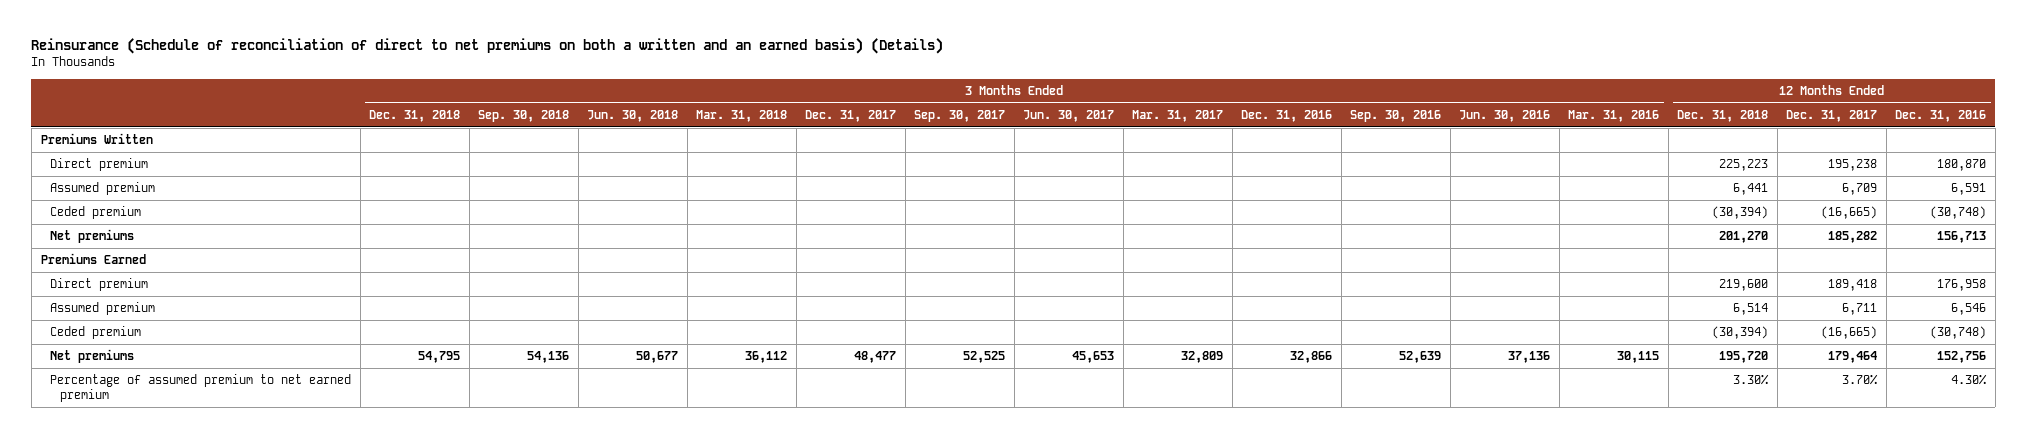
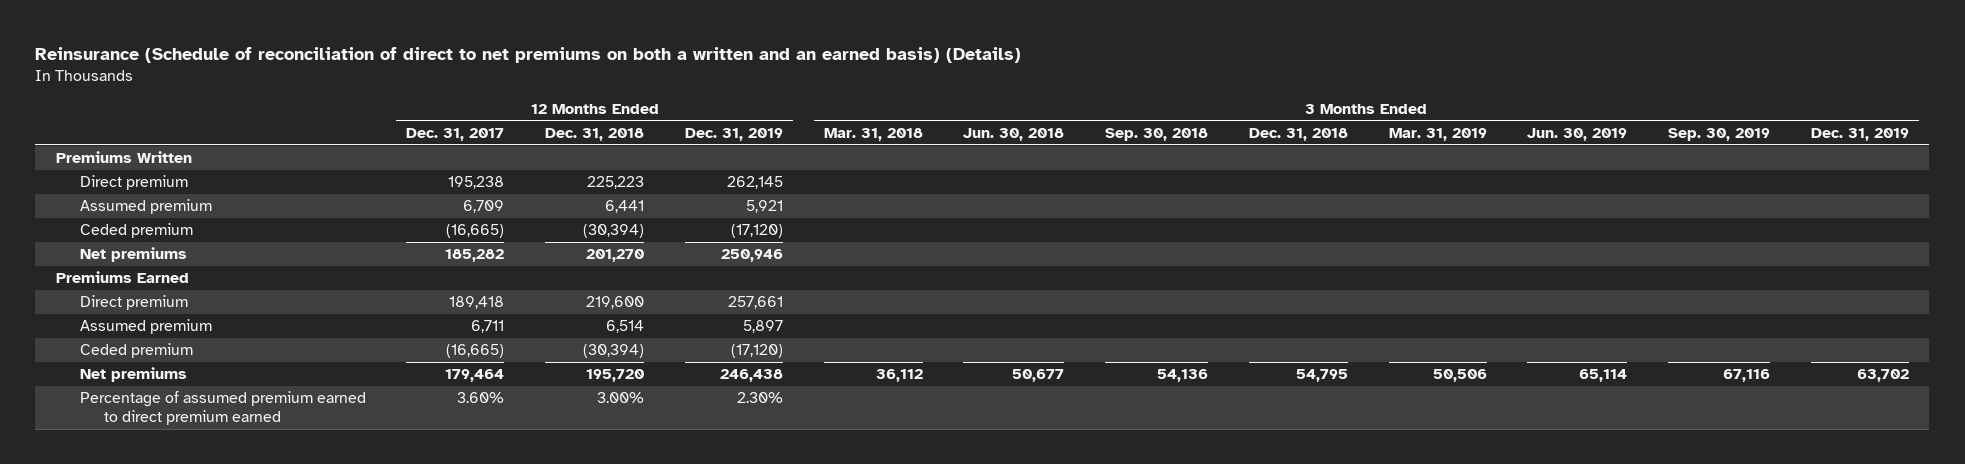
[805,109,897,122] Dec. 31, 2017 -> none
[914,109,1006,122] Sep. 30, 2017 -> none
[1023,109,1115,122] Jun. 30, 2017 -> none
[1132,109,1224,122] Mar. 31, 2017 -> none
[1241,109,1333,122] Dec. 31, 2016 -> none
[1350,109,1442,122] Sep. 30, 2016 -> none
[1459,109,1551,122] Jun. 30, 2016 -> none
[1568,109,1660,122] Mar. 31, 2016 -> none
[1895,109,1987,122] Dec. 31, 2016 -> none
none -> [684,128,783,142] Dec. 31, 2019
none -> [1388,128,1487,142] Mar. 31, 2019
none -> [1527,128,1628,142] Jun. 30, 2019
none -> [1668,128,1771,142] Sep. 30, 2019
none -> [1810,128,1909,142] Dec. 31, 2019
[50,374,352,402] Percentage of assumed premium to net earned premium -> [79,391,366,426] Percentage of assumed premium earned to direct premium earned
[1733,374,1770,386] 3.30% -> [597,392,645,404] 3.00%
[1842,374,1879,386] 3.70% -> [457,392,505,404] 3.60%

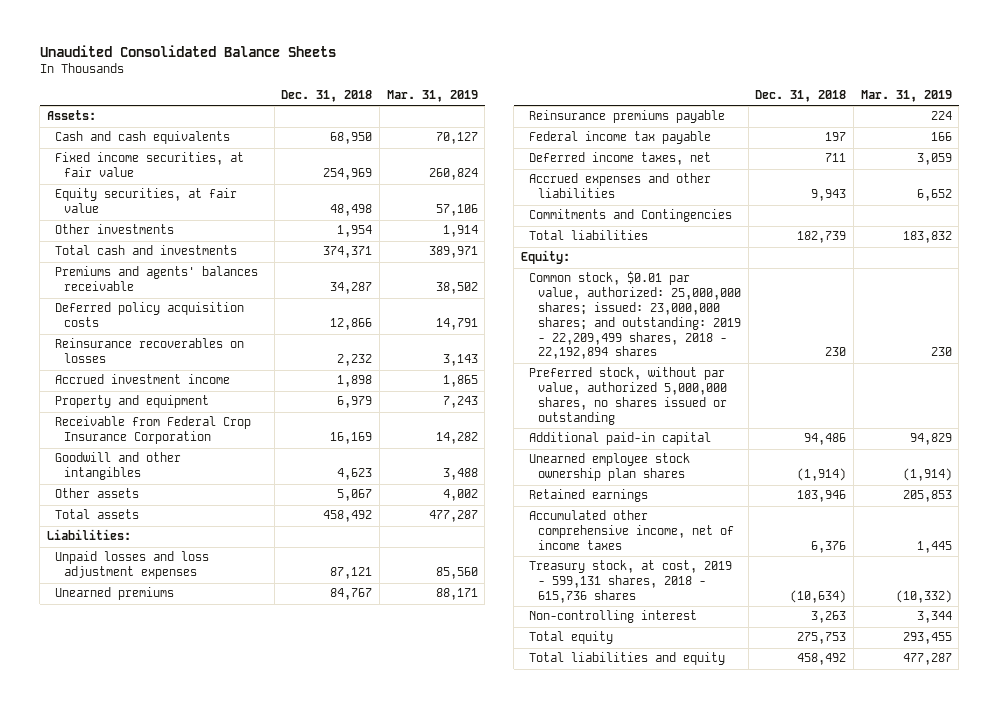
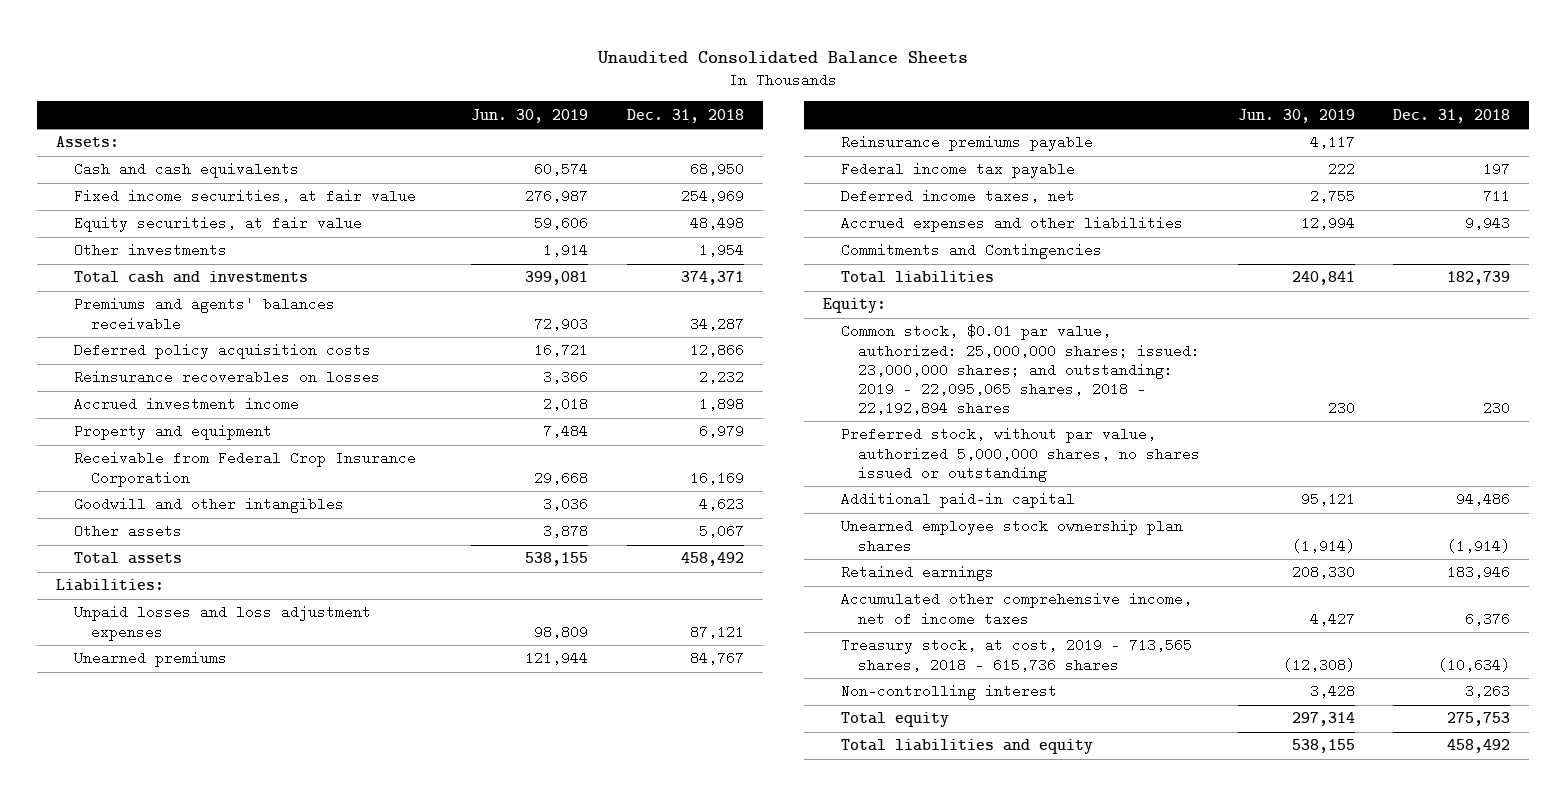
[386,90,478,103] Mar. 31, 2019 -> none
none -> [471,108,589,123] Jun. 30, 2019
[529,271,742,360] Common stock, $0.01 par value, authorized: 25,000,000 shares; issued: 23,000,000 shares; and outstanding: 2019 - 22,209,499 shares, 2018 - 22,192,894 shares -> [840,324,1201,416] Common stock, $0.01 par value, authorized: 25,000,000 shares; issued: 23,000,000 shares; and outstanding: 2019 - 22,095,065 shares, 2018 - 22,192,894 shares
[529,560,733,604] Treasury stock, at cost, 2019 - 599,131 shares, 2018 - 615,736 shares -> [840,638,1192,672] Treasury stock, at cost, 2019 - 713,565 shares, 2018 - 615,736 shares

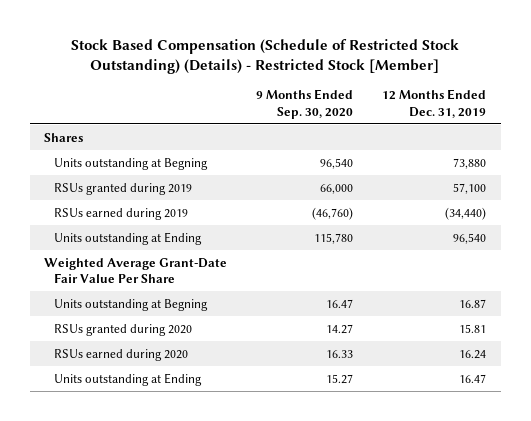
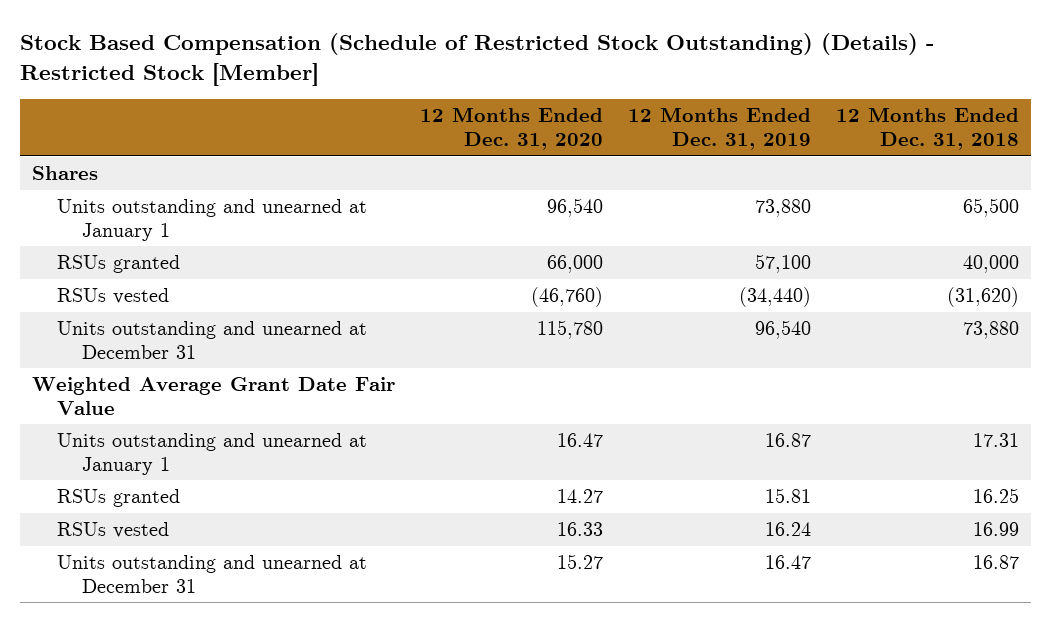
[256,89,354,119] 9 Months Ended Sep. 30, 2020 -> none
none -> [420,107,604,151] 12 Months Ended Dec. 31, 2020
none -> [835,107,1019,151] 12 Months Ended Dec. 31, 2018
[53,157,208,170] Units outstanding at Begning -> [57,199,368,241] Units outstanding and unearned at January 1
[53,182,192,195] RSUs granted during 2019 -> [57,255,181,274] RSUs granted
[53,207,188,220] RSUs earned during 2019 -> [57,288,170,305] RSUs vested
[53,231,202,245] Units outstanding at Ending -> [57,321,368,359] Units outstanding and unearned at December 31
[44,257,228,284] Weighted Average Grant-Date Fair Value Per Share -> [32,377,396,415] Weighted Average Grant Date Fair Value
[53,298,208,311] Units outstanding at Begning -> [57,433,368,475] Units outstanding and unearned at January 1
[53,323,192,336] RSUs granted during 2020 -> [57,489,181,508] RSUs granted
[53,348,188,361] RSUs earned during 2020 -> [57,522,170,539] RSUs vested
[53,372,202,386] Units outstanding at Ending -> [57,555,368,593] Units outstanding and unearned at December 31

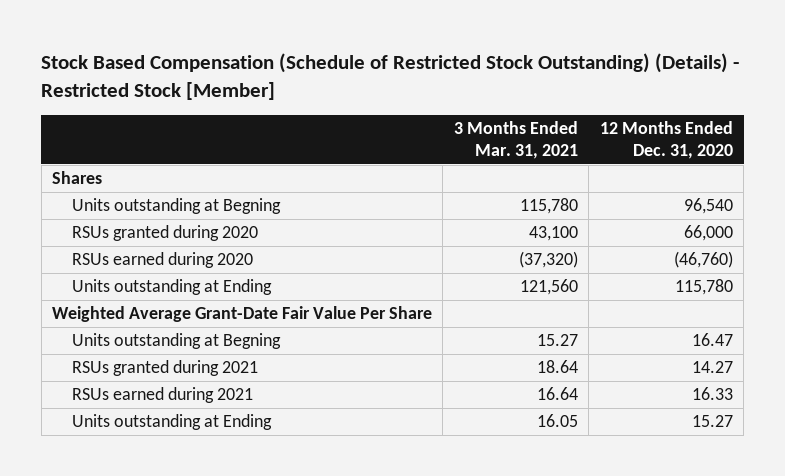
[627,107,811,151] 12 Months Ended Dec. 31, 2019 -> none
[835,107,1019,151] 12 Months Ended Dec. 31, 2018 -> none
none -> [453,120,578,160] 3 Months Ended Mar. 31, 2021
[57,199,368,241] Units outstanding and unearned at January 1 -> [71,198,281,215] Units outstanding at Begning
[57,255,181,274] RSUs granted -> [71,225,258,242] RSUs granted during 2020
[57,288,170,305] RSUs vested -> [71,252,253,269] RSUs earned during 2020
[57,321,368,359] Units outstanding and unearned at December 31 -> [71,279,272,296] Units outstanding at Ending
[32,377,396,415] Weighted Average Grant Date Fair Value -> [52,306,433,323] Weighted Average Grant-Date Fair Value Per Share
[57,433,368,475] Units outstanding and unearned at January 1 -> [71,333,281,350] Units outstanding at Begning
[57,489,181,508] RSUs granted -> [71,360,258,377] RSUs granted during 2021
[57,522,170,539] RSUs vested -> [71,387,253,404] RSUs earned during 2021
[57,555,368,593] Units outstanding and unearned at December 31 -> [71,414,272,431] Units outstanding at Ending

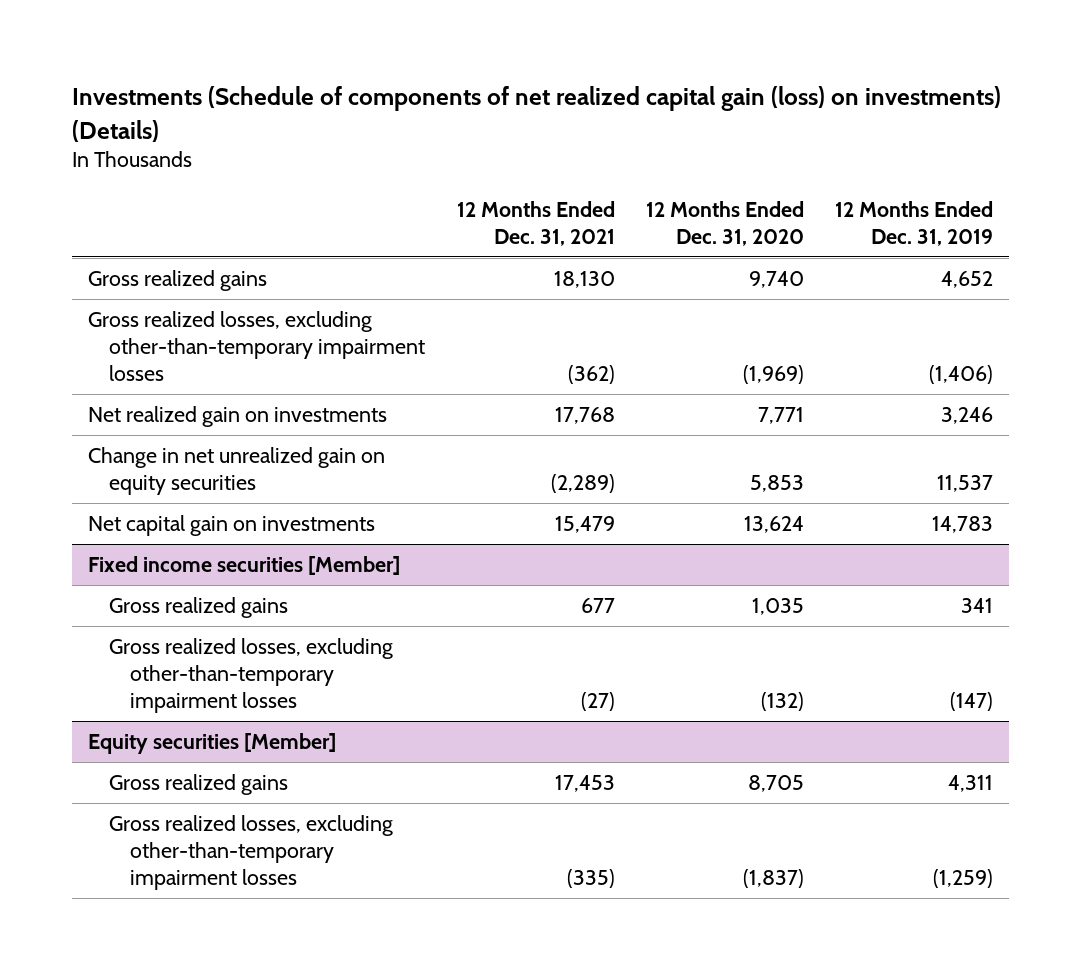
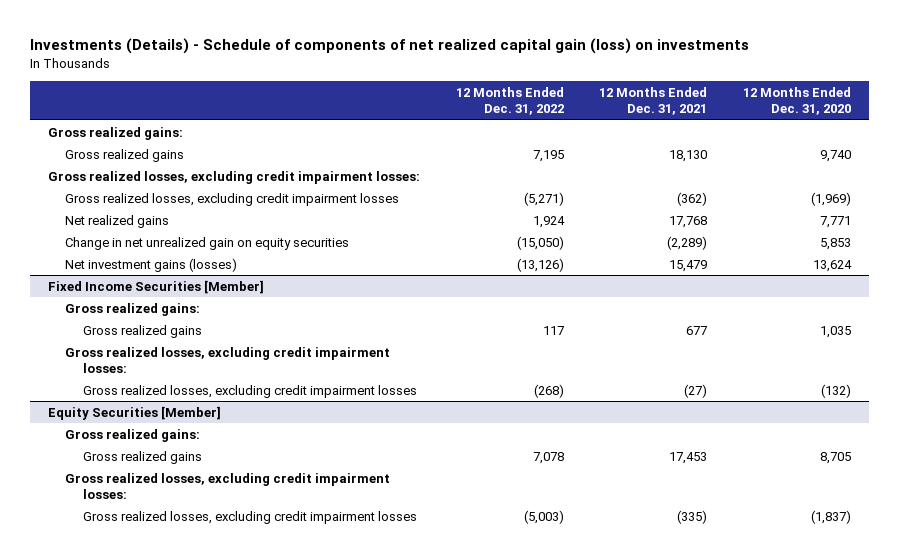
[72,86,1002,142] Investments (Schedule of components of net realized capital gain (loss) on investments) (Details) -> [29,38,749,55] Investments (Details) - Schedule of components of net realized capital gain (loss) on investments
[835,200,994,246] 12 Months Ended Dec. 31, 2019 -> none
none -> [455,86,564,116] 12 Months Ended Dec. 31, 2022
none -> [47,126,183,140] Gross realized gains:
none -> [47,170,420,184] Gross realized losses, excluding credit impairment losses:
[88,310,426,382] Gross realized losses, excluding other-than-temporary impairment losses -> [65,192,400,206] Gross realized losses, excluding credit impairment losses
[88,405,388,427] Net realized gain on investments -> [65,214,170,228] Net realized gains
[88,514,376,536] Net capital gain on investments -> [65,257,238,272] Net investment gains (losses)
[88,555,401,575] Fixed income securities [Member] -> [47,279,264,294] Fixed Income Securities [Member]
none -> [65,302,201,316] Gross realized gains:
none -> [65,346,391,374] Gross realized losses, excluding credit impairment losses:
[109,637,394,714] Gross realized losses, excluding other-than-temporary impairment losses -> [82,384,417,398] Gross realized losses, excluding credit impairment losses
[88,732,337,754] Equity securities [Member] -> [47,405,221,420] Equity Securities [Member]
none -> [65,428,201,442] Gross realized gains:
none -> [65,472,391,500] Gross realized losses, excluding credit impairment losses:
[109,814,394,891] Gross realized losses, excluding other-than-temporary impairment losses -> [82,510,417,524] Gross realized losses, excluding credit impairment losses

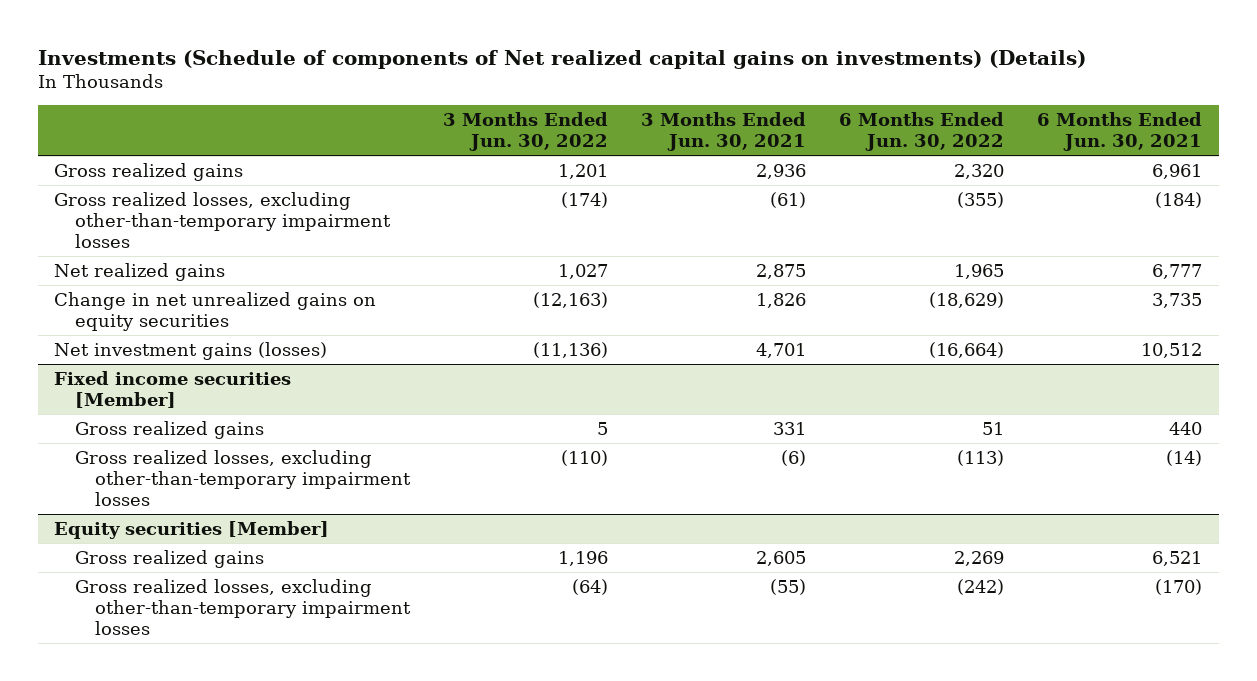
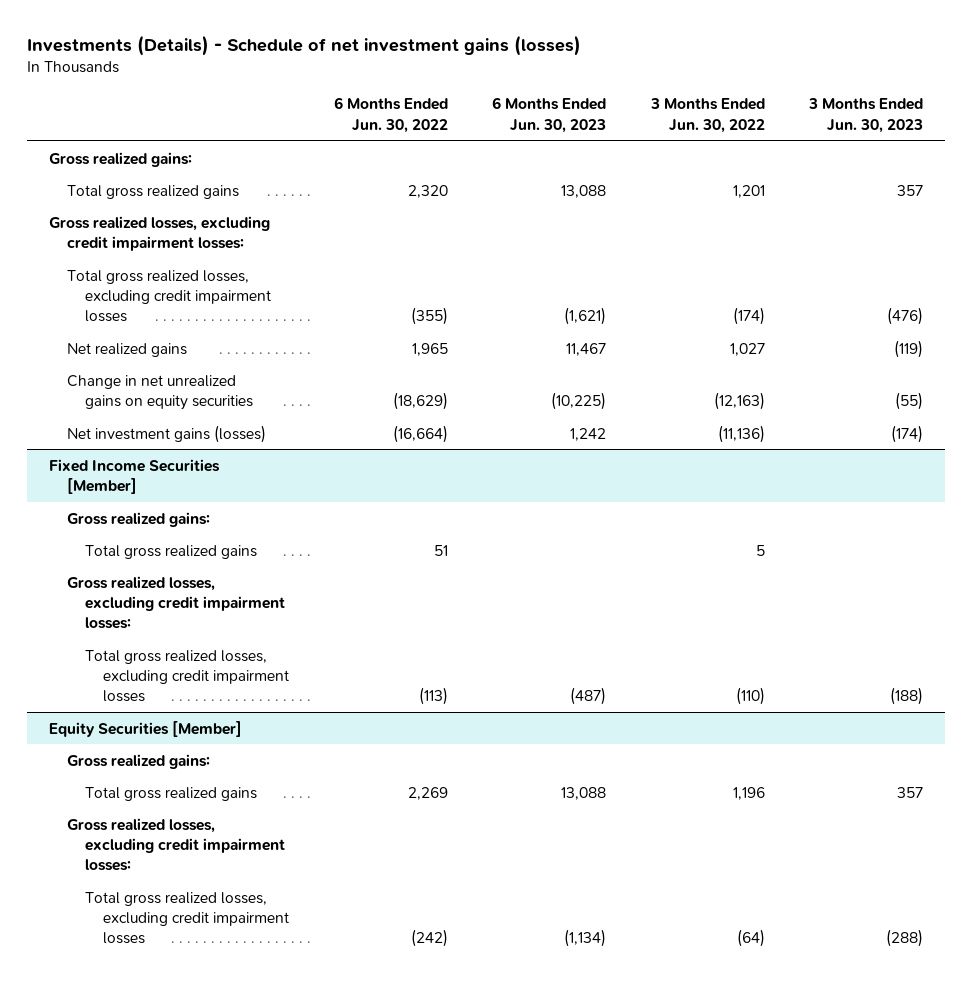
[37,49,1086,69] Investments (Schedule of components of Net realized capital gains on investments) (Details) -> [26,35,581,57] Investments (Details) - Schedule of net investment gains (losses)
[641,111,807,151] 3 Months Ended Jun. 30, 2021 -> none
[1037,111,1203,151] 6 Months Ended Jun. 30, 2021 -> none
none -> [492,97,607,133] 6 Months Ended Jun. 30, 2023
none -> [808,98,924,133] 3 Months Ended Jun. 30, 2023
none -> [49,151,193,167] Gross realized gains:
[54,162,244,181] Gross realized gains -> [67,184,240,199] Total gross realized gains
none -> [49,215,271,251] Gross realized losses, excluding credit impairment losses:
[54,191,391,248] Gross realized losses, excluding other-than-temporary impairment losses -> [67,269,272,323] Total gross realized losses, excluding credit impairment losses
[54,370,292,408] Fixed income securities [Member] -> [49,458,221,494] Fixed Income Securities [Member]
none -> [67,511,211,527] Gross realized gains:
[74,420,264,439] Gross realized gains -> [85,544,258,559] Total gross realized gains
none -> [67,575,286,630] Gross realized losses, excluding credit impairment losses:
[74,449,411,506] Gross realized losses, excluding other-than-temporary impairment losses -> [85,649,290,703] Total gross realized losses, excluding credit impairment losses
[54,520,330,539] Equity securities [Member] -> [49,720,243,737] Equity Securities [Member]
none -> [67,753,211,769] Gross realized gains:
[74,549,264,568] Gross realized gains -> [85,786,258,801] Total gross realized gains
none -> [67,817,286,872] Gross realized losses, excluding credit impairment losses:
[74,578,411,635] Gross realized losses, excluding other-than-temporary impairment losses -> [85,891,290,945] Total gross realized losses, excluding credit impairment losses

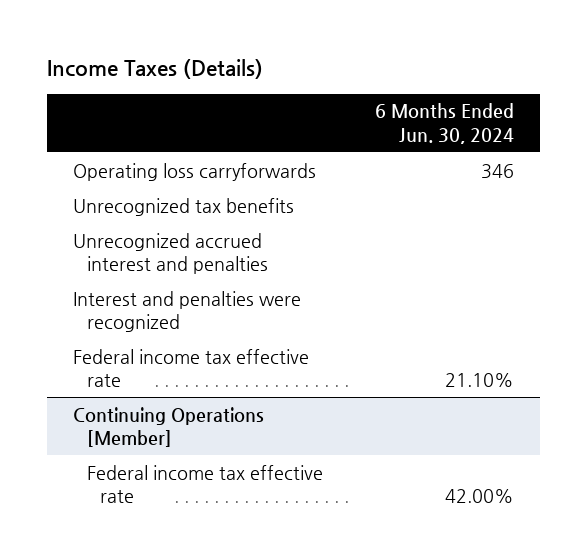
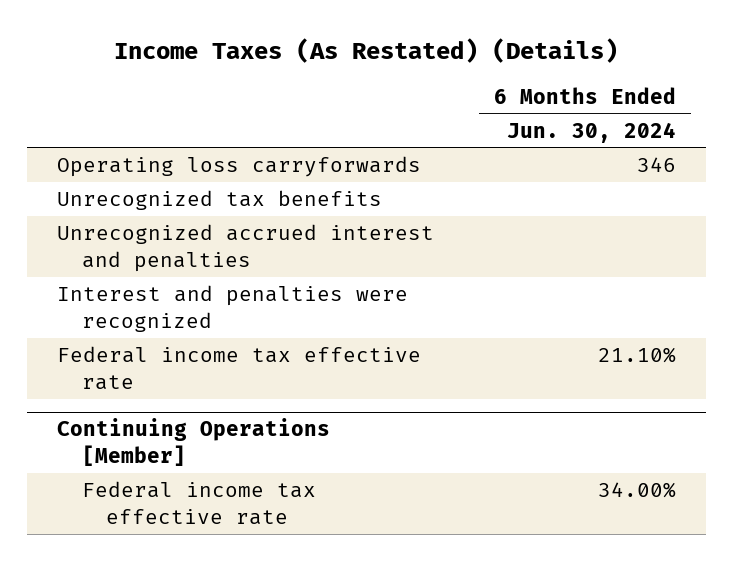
[47,59,264,80] Income Taxes (Details) -> [114,37,619,63] Income Taxes (As Restated) (Details)
[444,489,514,504] 42.00% -> [597,482,676,499] 34.00%

